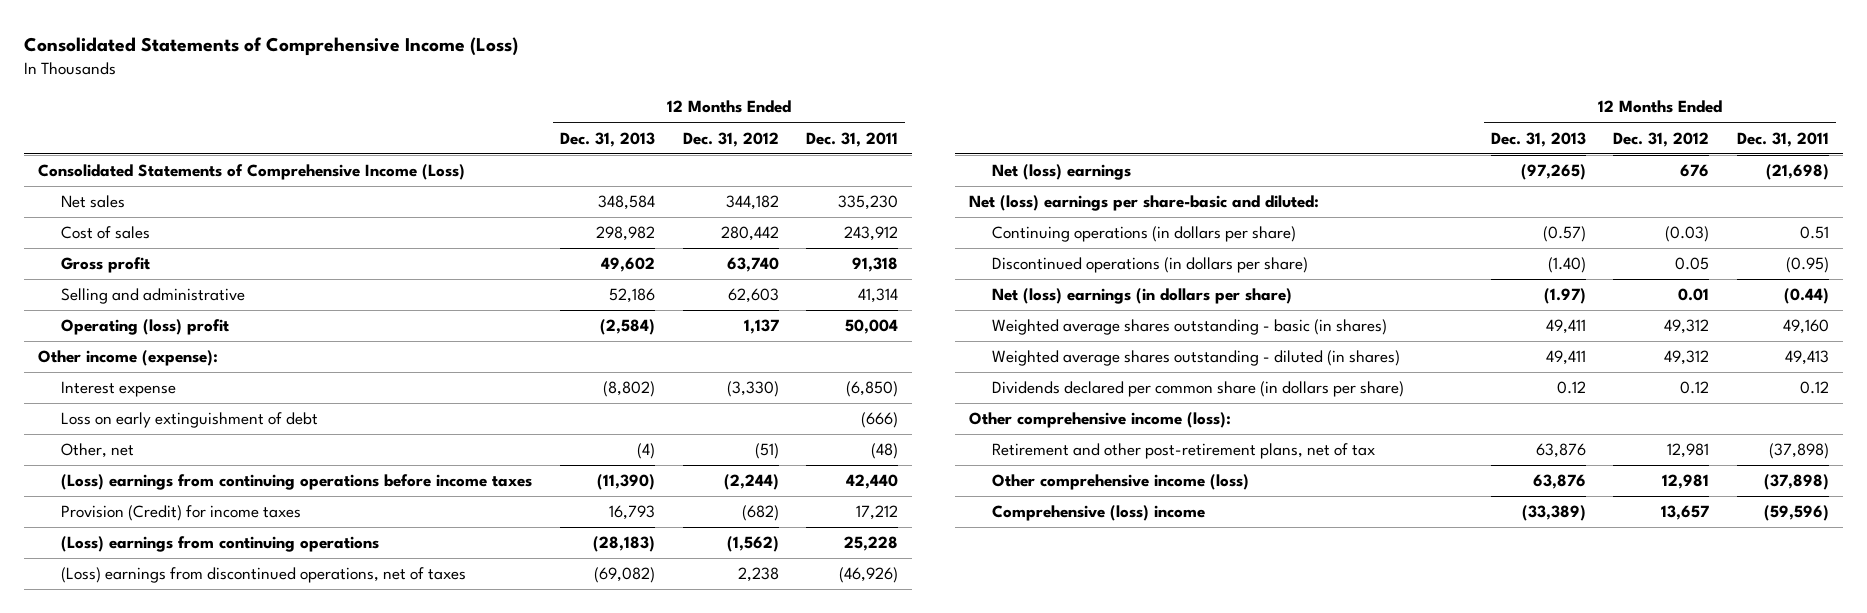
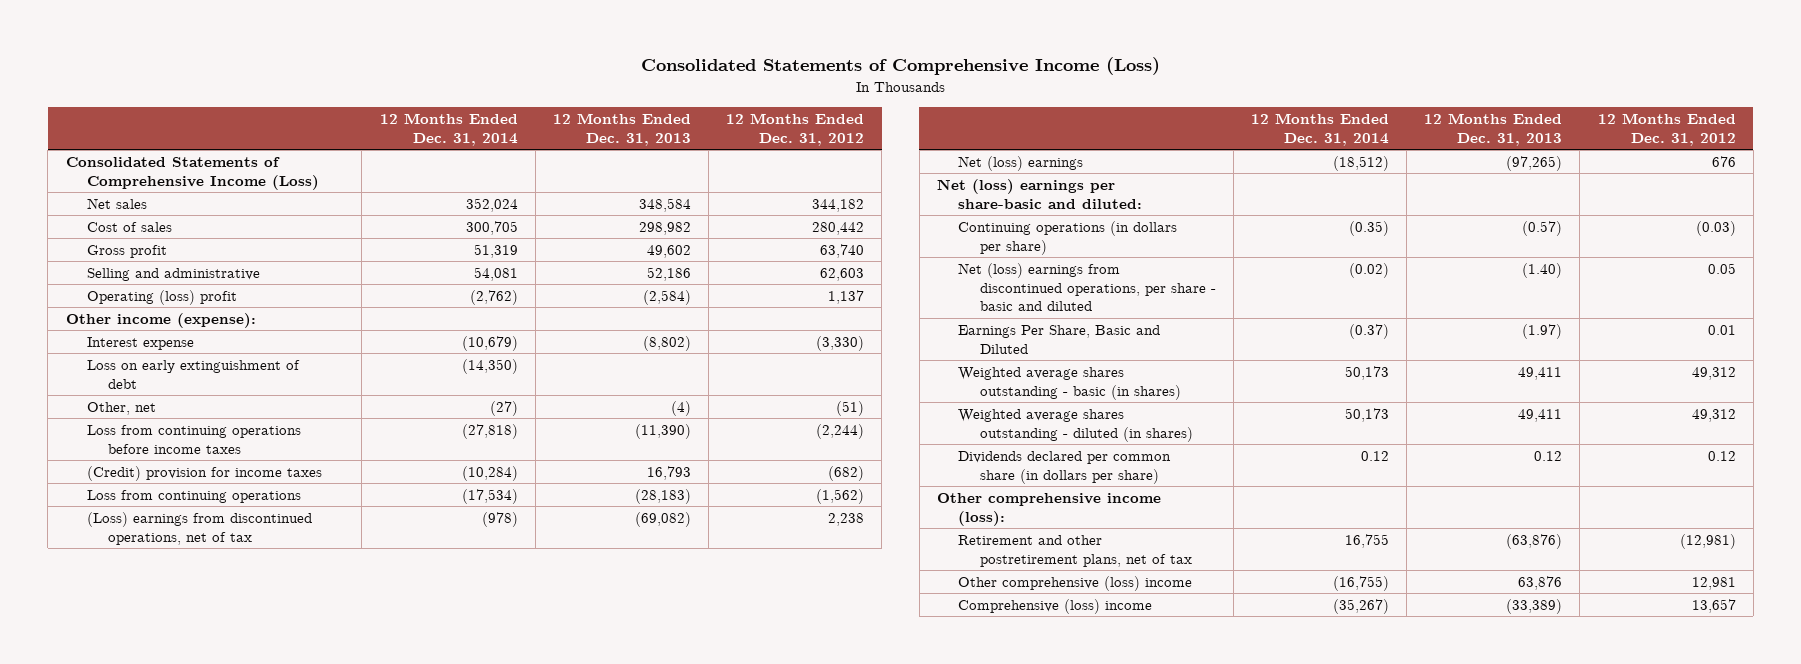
[806,131,899,147] Dec. 31, 2011 -> none
none -> [379,112,518,146] 12 Months Ended Dec. 31, 2014
[61,474,533,491] (Loss) earnings from continuing operations before income taxes -> [86,424,301,454] Loss from continuing operations before income taxes
[61,505,302,522] Provision (Credit) for income taxes -> [86,465,322,481] (Credit) provision for income taxes
[61,536,380,553] (Loss) earnings from continuing operations -> [86,489,301,503] Loss from continuing operations
[61,567,467,584] (Loss) earnings from discontinued operations, net of taxes -> [86,511,312,545] (Loss) earnings from discontinued operations, net of tax
[991,257,1308,274] Discontinued operations (in dollars per share) -> [958,262,1216,312] Net (loss) earnings from discontinued operations, per share - basic and diluted
[991,288,1292,305] Net (loss) earnings (in dollars per share) -> [958,324,1161,354] Earnings Per Share, Basic and Diluted
[991,443,1375,460] Retirement and other post-retirement plans, net of tax -> [958,534,1192,567] Retirement and other postretirement plans, net of tax
[1535,443,1586,459] 63,876 -> [1506,533,1563,549] (63,876)
[1667,443,1710,459] 12,981 -> [1679,533,1736,549] (12,981)
[991,474,1249,491] Other comprehensive income (loss) -> [958,575,1193,591] Other comprehensive (loss) income

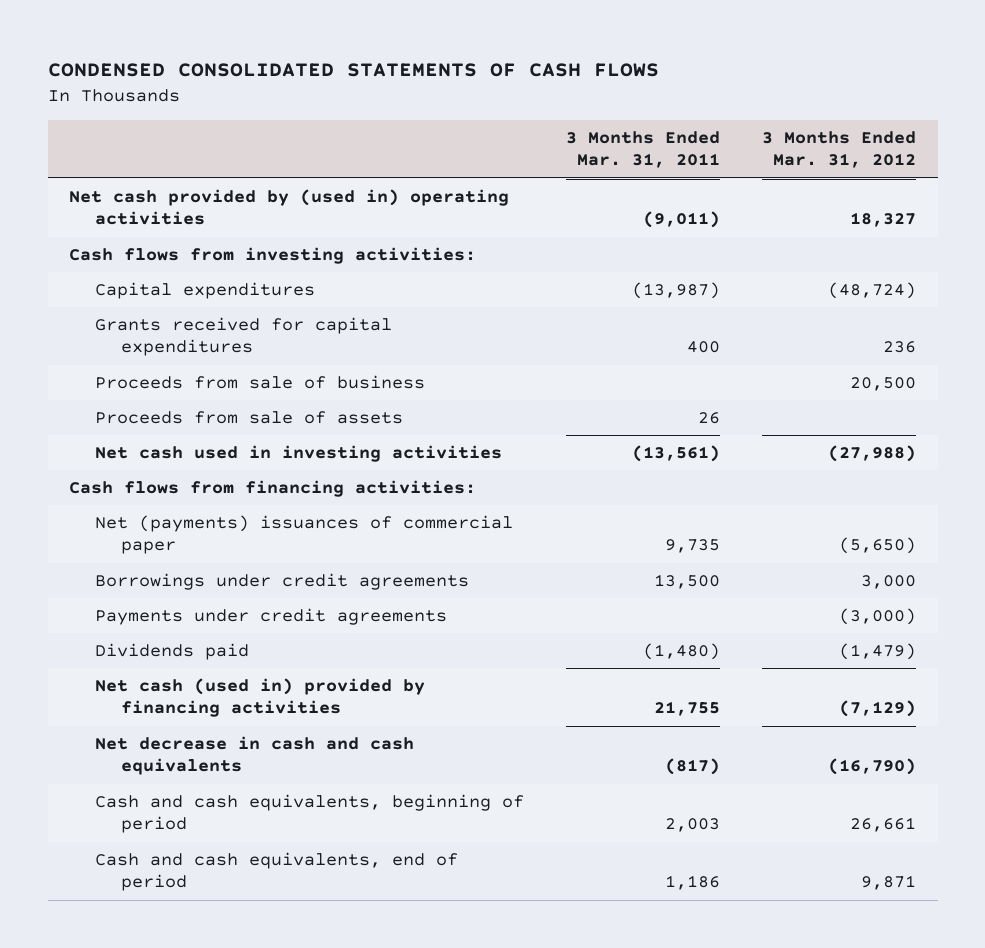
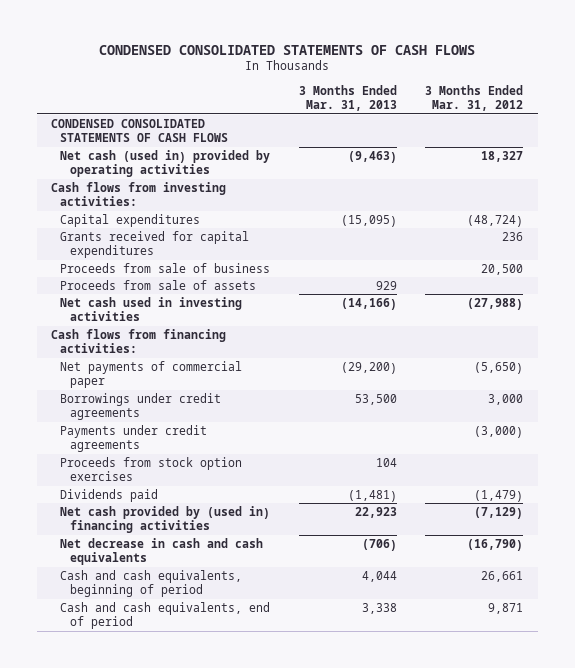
[566,130,721,169] 3 Months Ended Mar. 31, 2011 -> none
none -> [298,84,397,111] 3 Months Ended Mar. 31, 2013
none -> [51,118,229,143] CONDENSED CONSOLIDATED STATEMENTS OF CASH FLOWS
[68,189,509,226] Net cash provided by (used in) operating activities -> [60,149,271,178] Net cash (used in) provided by operating activities
[94,515,513,555] Net (payments) issuances of commercial paper -> [60,360,243,389] Net payments of commercial paper
none -> [60,456,243,482] Proceeds from stock option exercises
[94,678,425,718] Net cash (used in) provided by financing activities -> [60,505,271,534] Net cash provided by (used in) financing activities

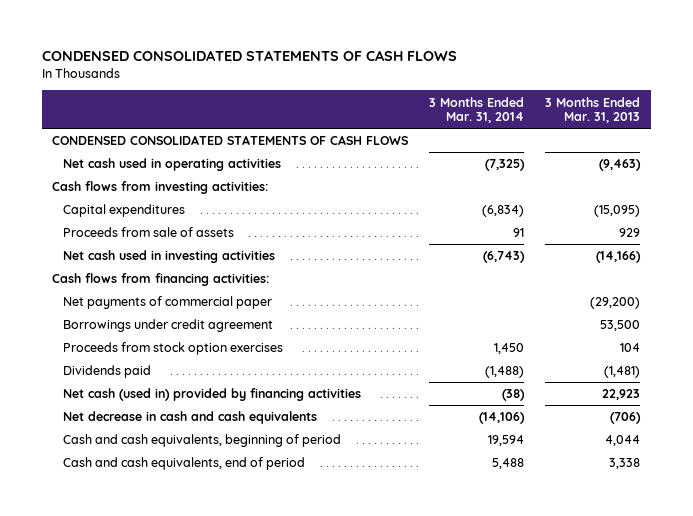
[425,84,524,111] 3 Months Ended Mar. 31, 2012 -> none
none -> [429,96,525,124] 3 Months Ended Mar. 31, 2014
[60,149,271,178] Net cash (used in) provided by operating activities -> [62,158,281,172] Net cash used in operating activities
[60,230,250,259] Grants received for capital expenditures -> none
[60,262,271,273] Proceeds from sale of business -> none
[60,424,208,453] Payments under credit agreements -> none
[60,392,222,421] Borrowings under credit agreements -> [62,319,273,333] Borrowings under credit agreement
[60,505,271,534] Net cash provided by (used in) financing activities -> [62,388,361,402] Net cash (used in) provided by financing activities

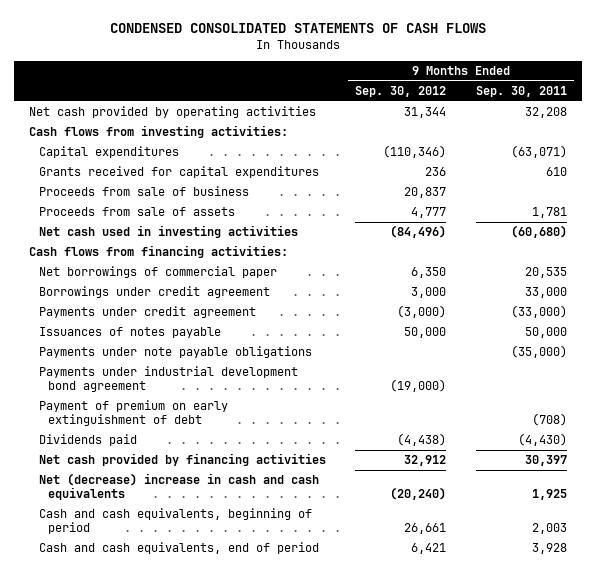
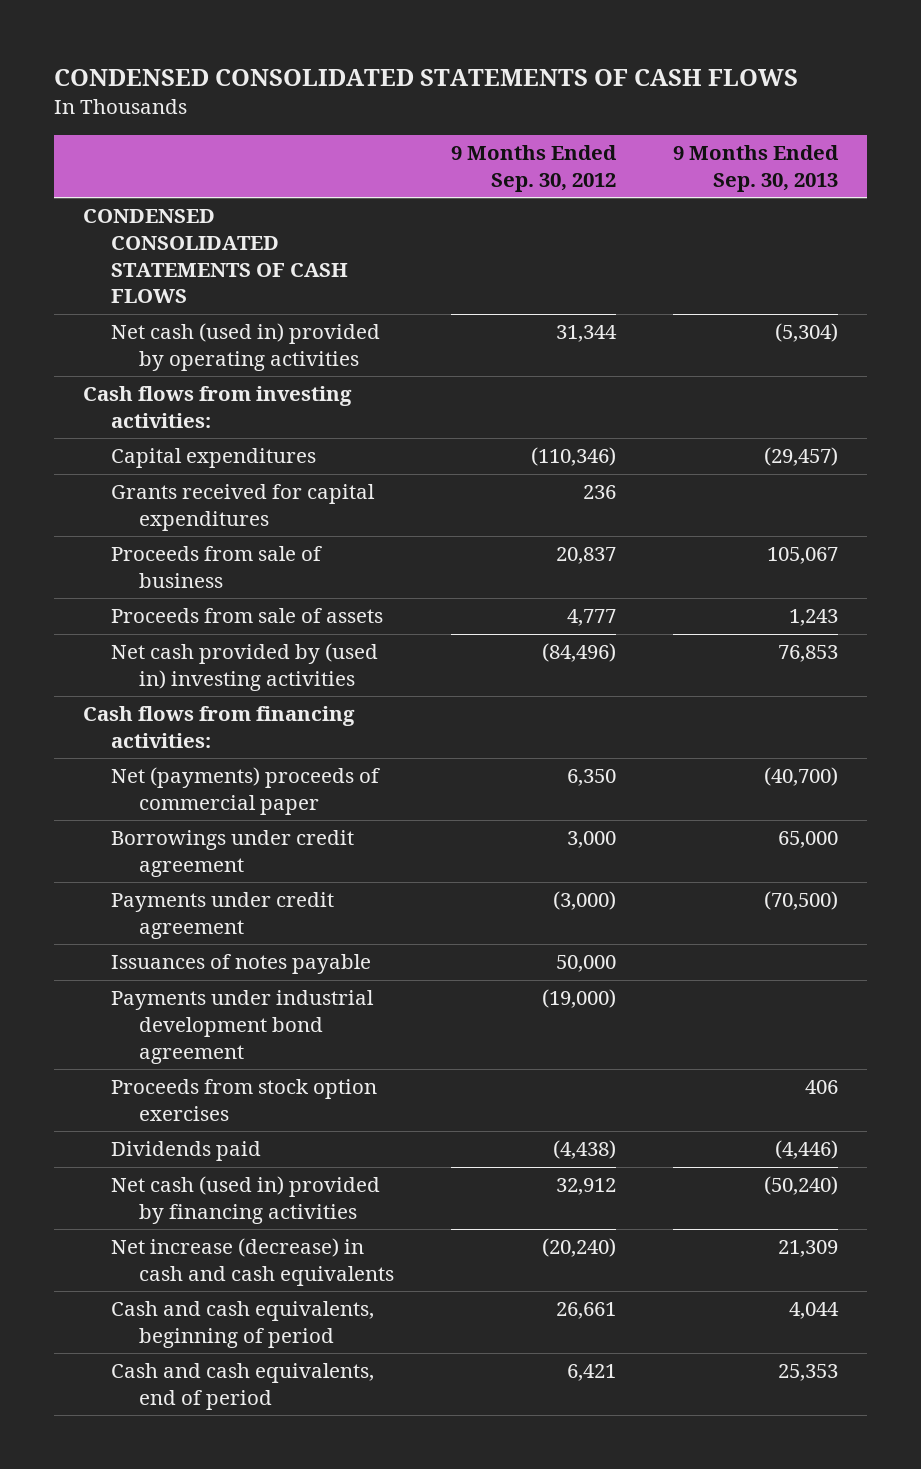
[476,86,568,98] Sep. 30, 2011 -> none
none -> [673,145,840,192] 9 Months Ended Sep. 30, 2013
none -> [82,209,348,304] CONDENSED CONSOLIDATED STATEMENTS OF CASH FLOWS
[29,106,317,119] Net cash provided by operating activities -> [110,323,380,371] Net cash (used in) provided by operating activities
[38,225,298,239] Net cash used in investing activities -> [110,643,378,691] Net cash provided by (used in) investing activities
[38,266,277,279] Net borrowings of commercial paper -> [110,767,380,815] Net (payments) proceeds of commercial paper
[38,346,312,359] Payments under note payable obligations -> none
[38,400,228,427] Payment of premium on early extinguishment of debt -> none
none -> [110,1079,377,1121] Proceeds from stock option exercises
[38,453,326,467] Net cash provided by financing activities -> [110,1176,380,1224] Net cash (used in) provided by financing activities
[38,473,319,501] Net (decrease) increase in cash and cash equivalents -> [110,1238,395,1286] Net increase (decrease) in cash and cash equivalents

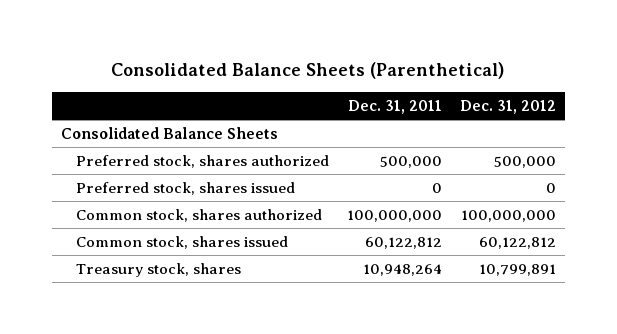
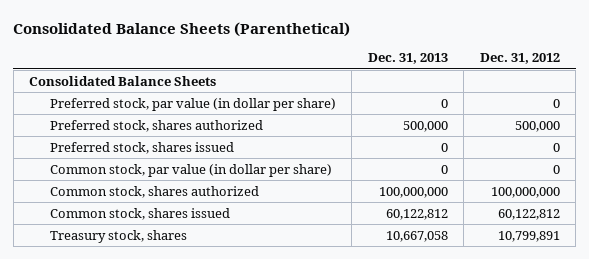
[348,99,443,114] Dec. 31, 2011 -> none
none -> [367,53,448,65] Dec. 31, 2013
none -> [49,97,336,111] Preferred stock, par value (in dollar per share)
none -> [49,163,332,177] Common stock, par value (in dollar per share)

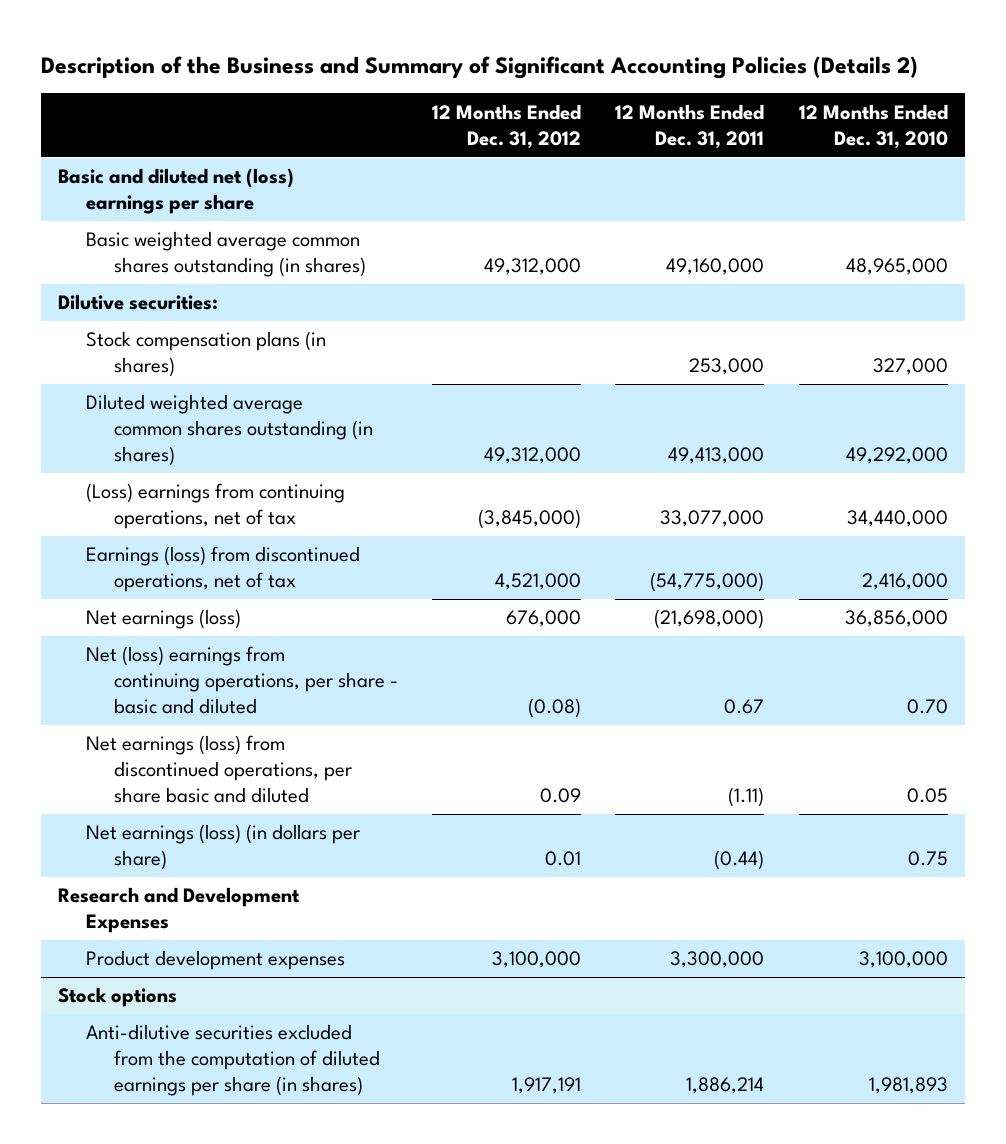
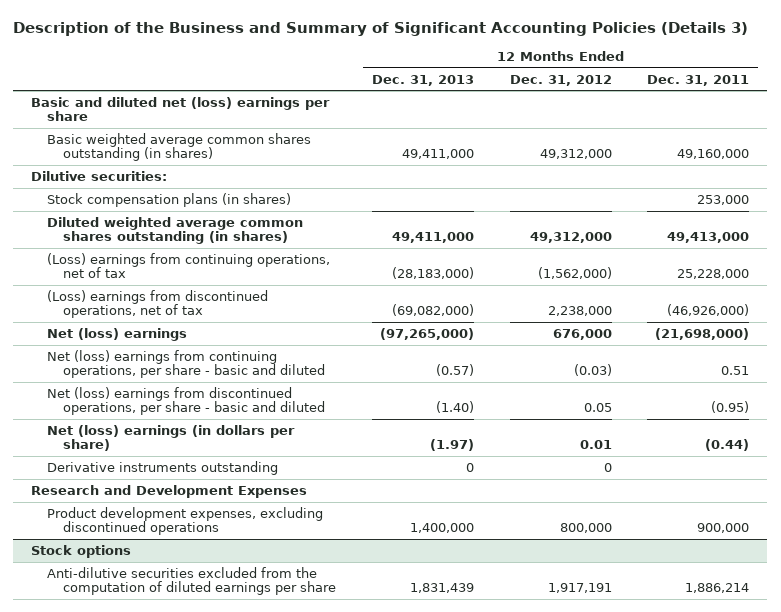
[41,55,919,79] Description of the Business and Summary of Significant Accounting Policies (Details 2) -> [13,21,749,36] Description of the Business and Summary of Significant Accounting Policies (Details 3)
[798,103,948,149] 12 Months Ended Dec. 31, 2010 -> none
none -> [371,74,474,86] Dec. 31, 2013
[477,509,581,530] (3,845,000) -> [537,267,612,280] (1,562,000)
[660,510,765,528] 33,077,000 -> [677,269,750,280] 25,228,000
[85,546,360,593] Earnings (loss) from discontinued operations, net of tax -> [46,289,268,319] (Loss) earnings from discontinued operations, net of tax
[494,573,581,591] 4,521,000 -> [547,306,612,317] 2,238,000
[650,572,765,593] (54,775,000) -> [667,304,750,317] (46,926,000)
[85,609,241,630] Net earnings (loss) -> [46,327,187,341] Net (loss) earnings
[527,698,581,719] (0.08) -> [573,364,612,377] (0.03)
[724,699,765,715] 0.67 -> [721,366,750,376] 0.51
[85,735,352,804] Net earnings (loss) from discontinued operations, per share basic and diluted -> [46,386,325,416] Net (loss) earnings from discontinued operations, per share - basic and diluted
[539,788,581,804] 0.09 -> [583,403,612,413] 0.05
[728,787,765,808] (1.11) -> [711,401,750,414] (0.95)
[85,824,360,871] Net earnings (loss) (in dollars per share) -> [46,424,295,452] Net (loss) earnings (in dollars per share)
none -> [46,460,278,475] Derivative instruments outstanding
[85,950,345,971] Product development expenses -> [46,506,323,536] Product development expenses, excluding discontinued operations
[491,951,581,969] 3,100,000 -> [559,523,612,534] 800,000
[670,951,765,969] 3,300,000 -> [697,523,750,534] 900,000
[85,1024,380,1097] Anti-dilutive securities excluded from the computation of diluted earnings per share (in shares) -> [46,566,336,596] Anti-dilutive securities excluded from the computation of diluted earnings per share

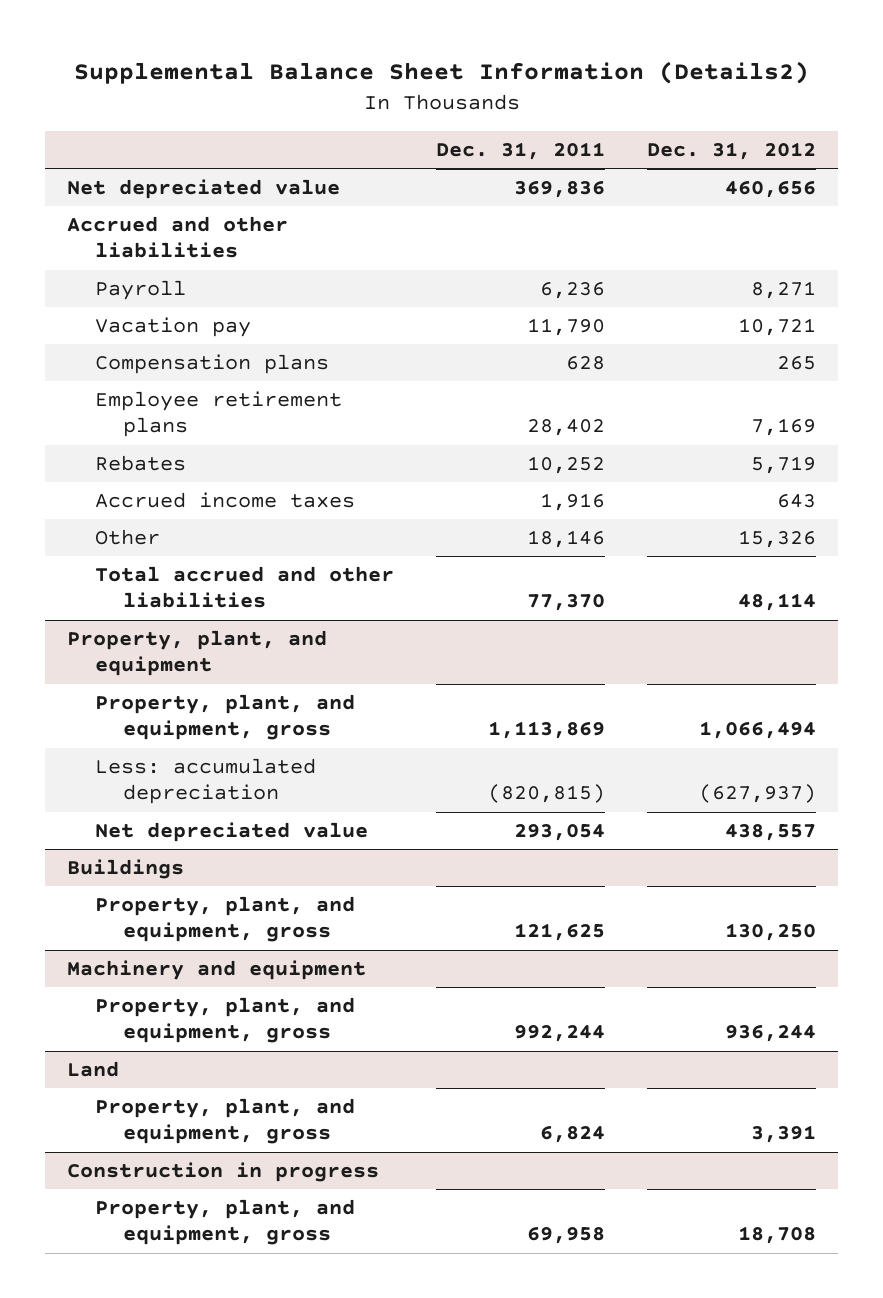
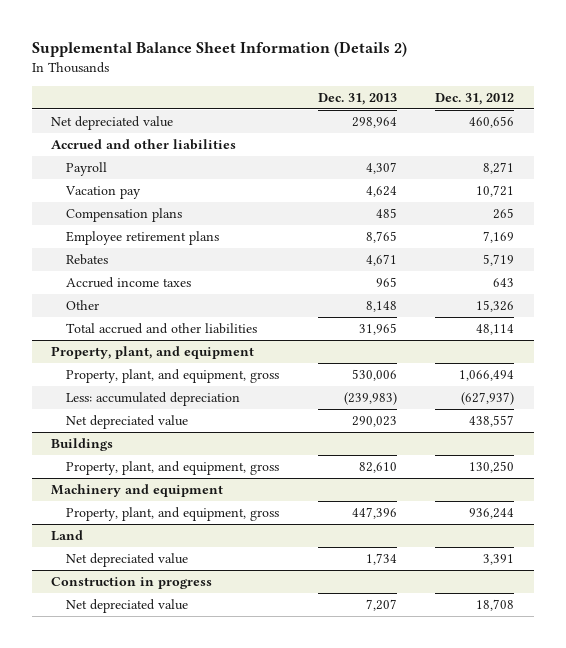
[73,61,809,85] Supplemental Balance Sheet Information (Details2) -> [31,41,407,58] Supplemental Balance Sheet Information (Details 2)
[436,141,606,160] Dec. 31, 2011 -> none
none -> [317,92,397,105] Dec. 31, 2013
[94,1098,355,1145] Property, plant, and equipment, gross -> [65,552,188,567] Net depreciated value
[94,1199,355,1246] Property, plant, and equipment, gross -> [65,598,188,613] Net depreciated value

